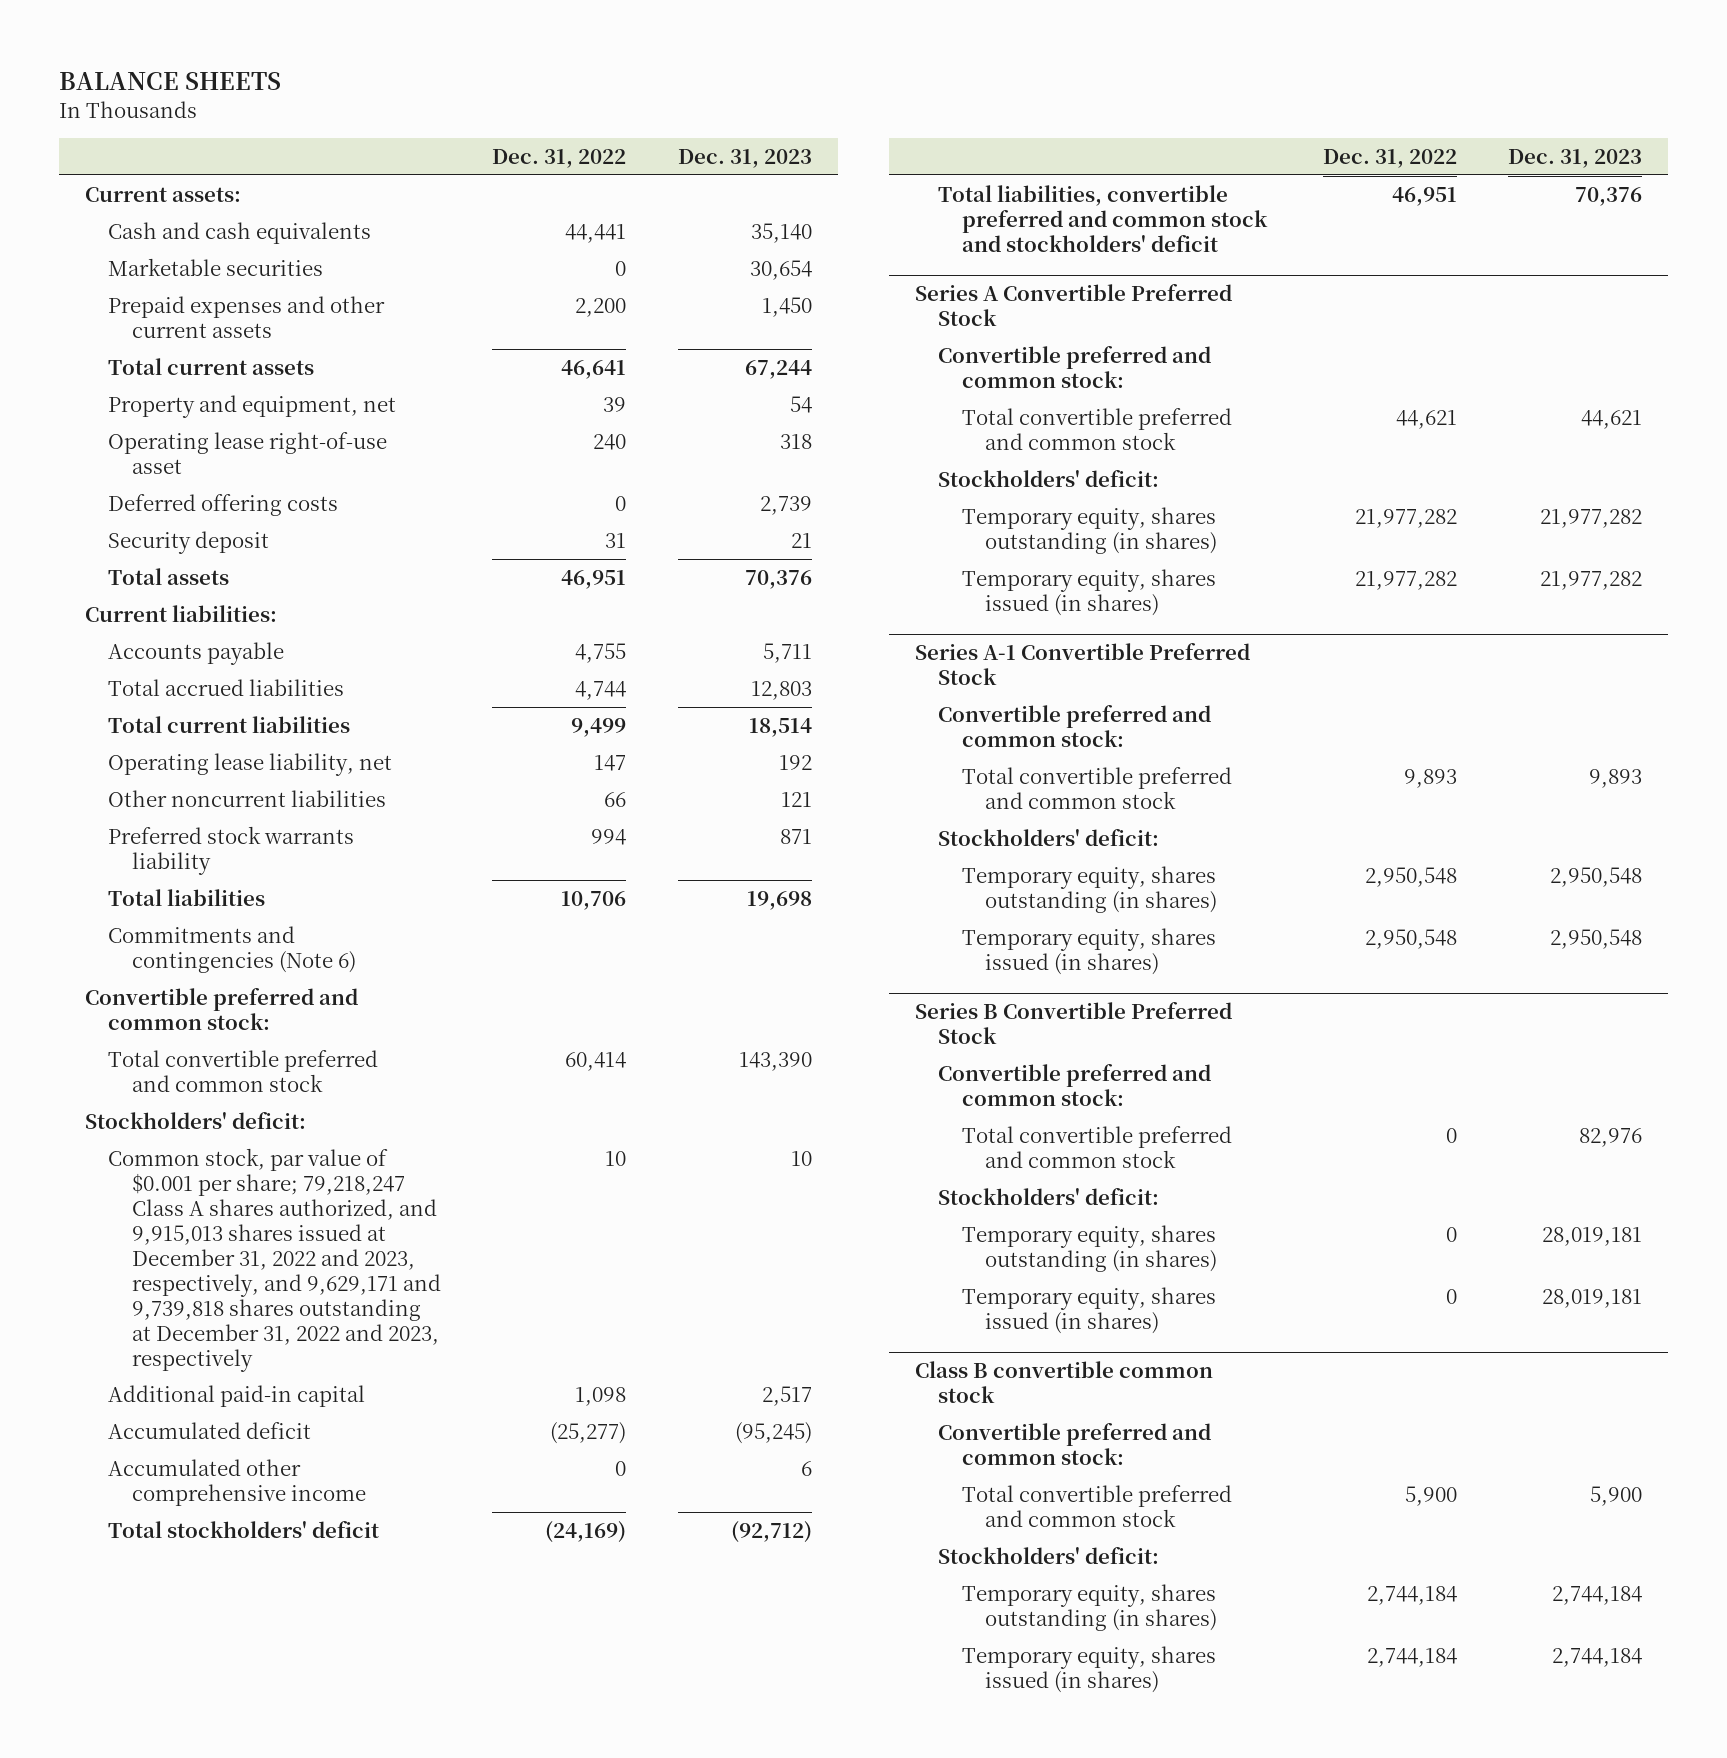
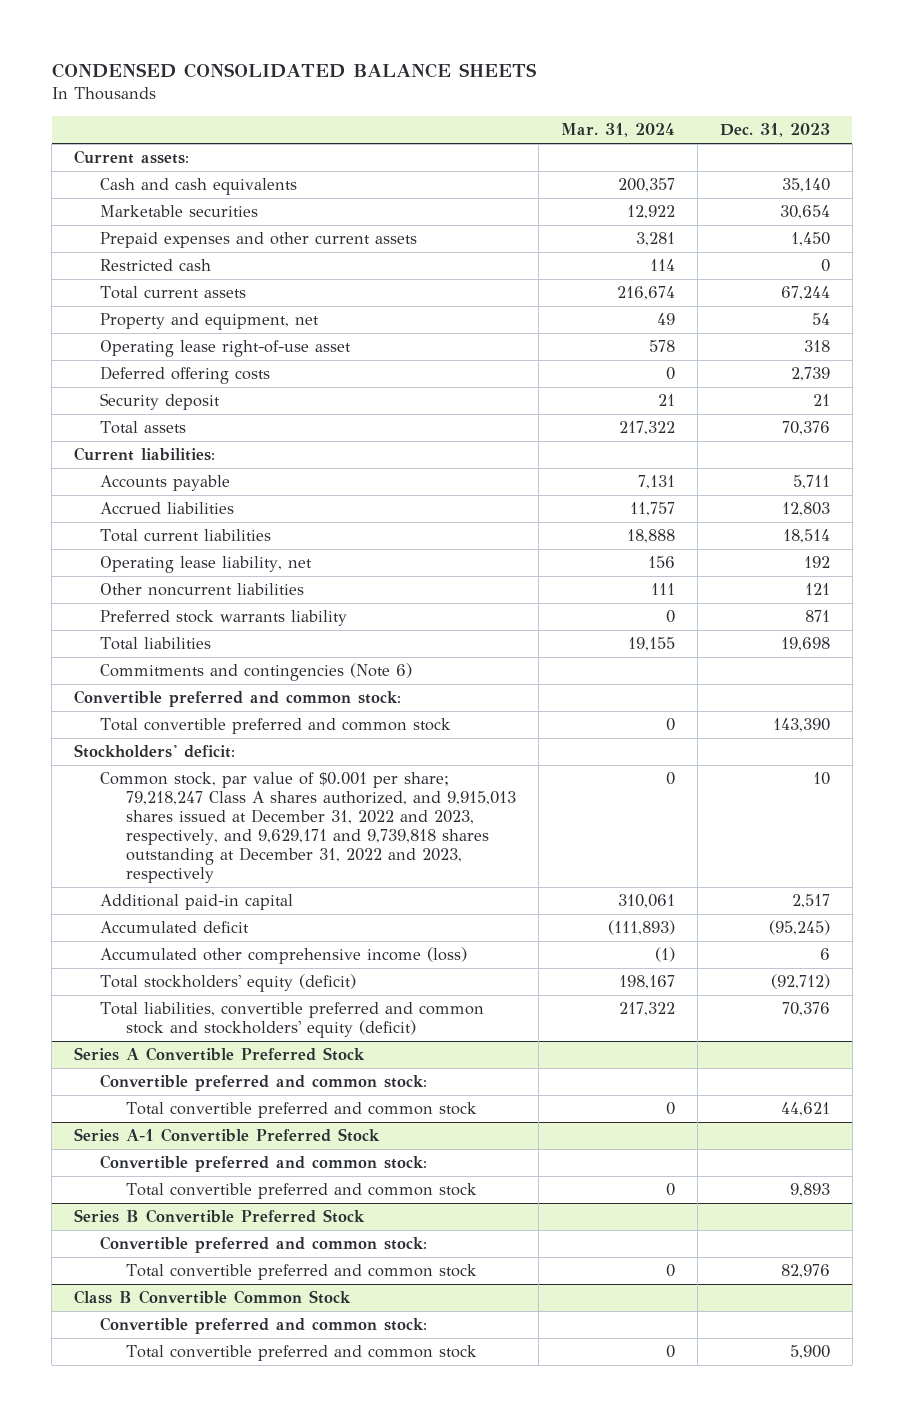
[58,72,281,91] BALANCE SHEETS -> [51,63,537,79] CONDENSED CONSOLIDATED BALANCE SHEETS
[492,148,627,168] Dec. 31, 2022 -> none
none -> [560,123,675,138] Mar. 31, 2024
none -> [100,259,212,272] Restricted cash
[108,678,345,696] Total accrued liabilities -> [100,502,235,515] Accrued liabilities
[108,1458,366,1506] Accumulated other comprehensive income -> [100,947,468,965] Accumulated other comprehensive income (loss)
[108,1520,380,1538] Total stockholders' deficit -> [100,974,357,993] Total stockholders' equity (deficit)
[938,184,1268,252] Total liabilities, convertible preferred and common stock and stockholders' deficit -> [100,1002,485,1039] Total liabilities, convertible preferred and common stock and stockholders' equity (deficit)
[938,469,1160,487] Stockholders' deficit: -> none
[961,506,1218,554] Temporary equity, shares outstanding (in shares) -> none
[961,568,1216,616] Temporary equity, shares issued (in shares) -> none
[938,828,1160,846] Stockholders' deficit: -> none
[961,865,1218,913] Temporary equity, shares outstanding (in shares) -> none
[961,927,1216,975] Temporary equity, shares issued (in shares) -> none
[938,1187,1160,1205] Stockholders' deficit: -> none
[961,1224,1218,1272] Temporary equity, shares outstanding (in shares) -> none
[961,1286,1216,1334] Temporary equity, shares issued (in shares) -> none
[914,1361,1213,1404] Class B convertible common stock -> [74,1290,352,1305] Class B Convertible Common Stock
[938,1546,1160,1564] Stockholders' deficit: -> none
[961,1583,1218,1631] Temporary equity, shares outstanding (in shares) -> none
[961,1645,1216,1693] Temporary equity, shares issued (in shares) -> none

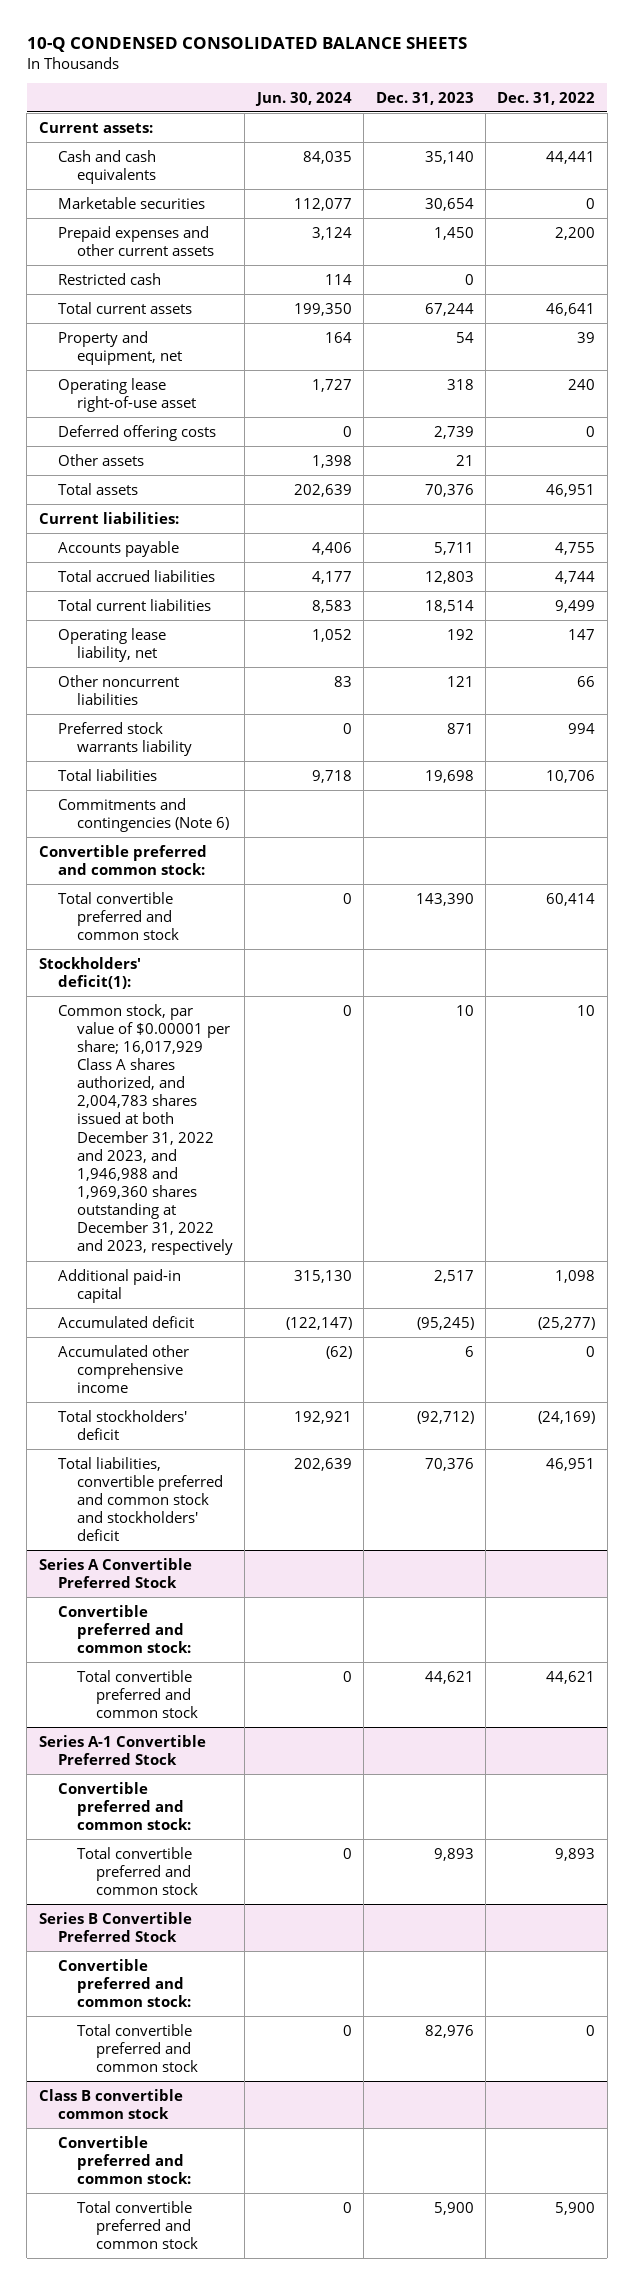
[51,63,537,79] CONDENSED CONSOLIDATED BALANCE SHEETS -> [26,37,467,53] 10-Q CONDENSED CONSOLIDATED BALANCE SHEETS
[560,123,675,138] Mar. 31, 2024 -> none
none -> [254,91,352,106] Jun. 30, 2024
none -> [497,91,596,105] Dec. 31, 2022
[100,393,221,411] Security deposit -> none
none -> [57,453,144,466] Other assets
[100,502,235,515] Accrued liabilities -> [57,569,215,582] Total accrued liabilities
[74,744,236,759] Stockholders' deficit: -> [38,956,141,989] Stockholders' deficit(1):
[100,772,516,883] Common stock, par value of $0.001 per share; 79,218,247 Class A shares authorized, and 9,915,013 shares issued at December 31, 2022 and 2023, respectively, and 9,629,171 and 9,739,818 shares outstanding at December 31, 2022 and 2023, respectively -> [57,1003,234,1256] Common stock, par value of $0.00001 per share; 16,017,929 Class A shares authorized, and 2,004,783 shares issued at both December 31, 2022 and 2023, and 1,946,988 and 1,969,360 shares outstanding at December 31, 2022 and 2023, respectively
[100,947,468,965] Accumulated other comprehensive income (loss) -> [57,1344,189,1393] Accumulated other comprehensive income
[100,974,357,993] Total stockholders' equity (deficit) -> [57,1409,187,1440] Total stockholders' deficit
[100,1002,485,1039] Total liabilities, convertible preferred and common stock and stockholders' equity (deficit) -> [57,1456,224,1542] Total liabilities, convertible preferred and common stock and stockholders' deficit
[74,1290,352,1305] Class B Convertible Common Stock -> [38,2088,183,2119] Class B convertible common stock

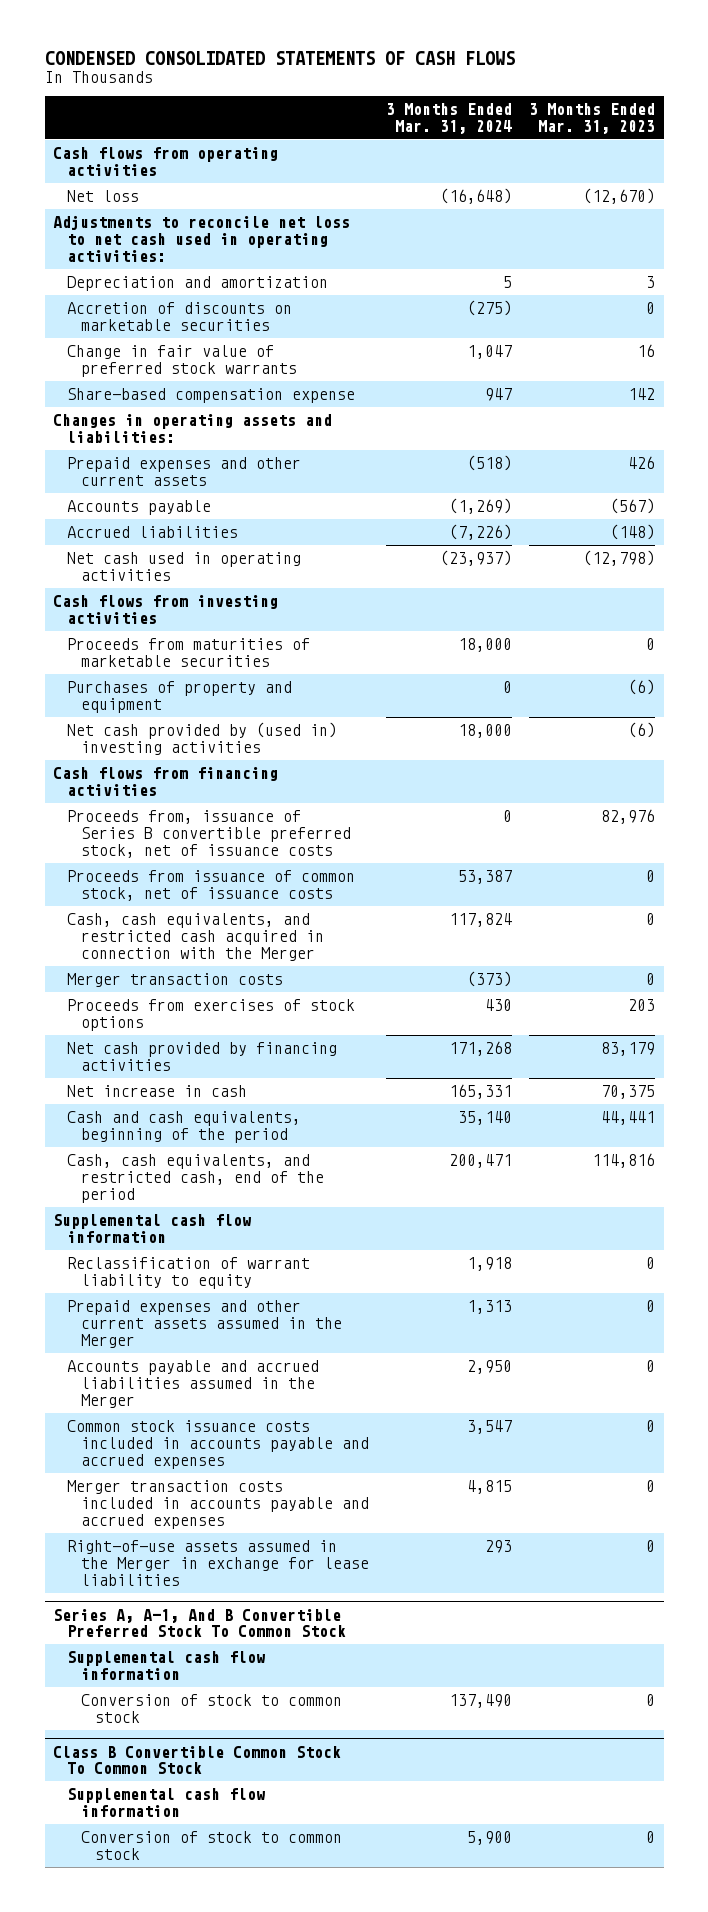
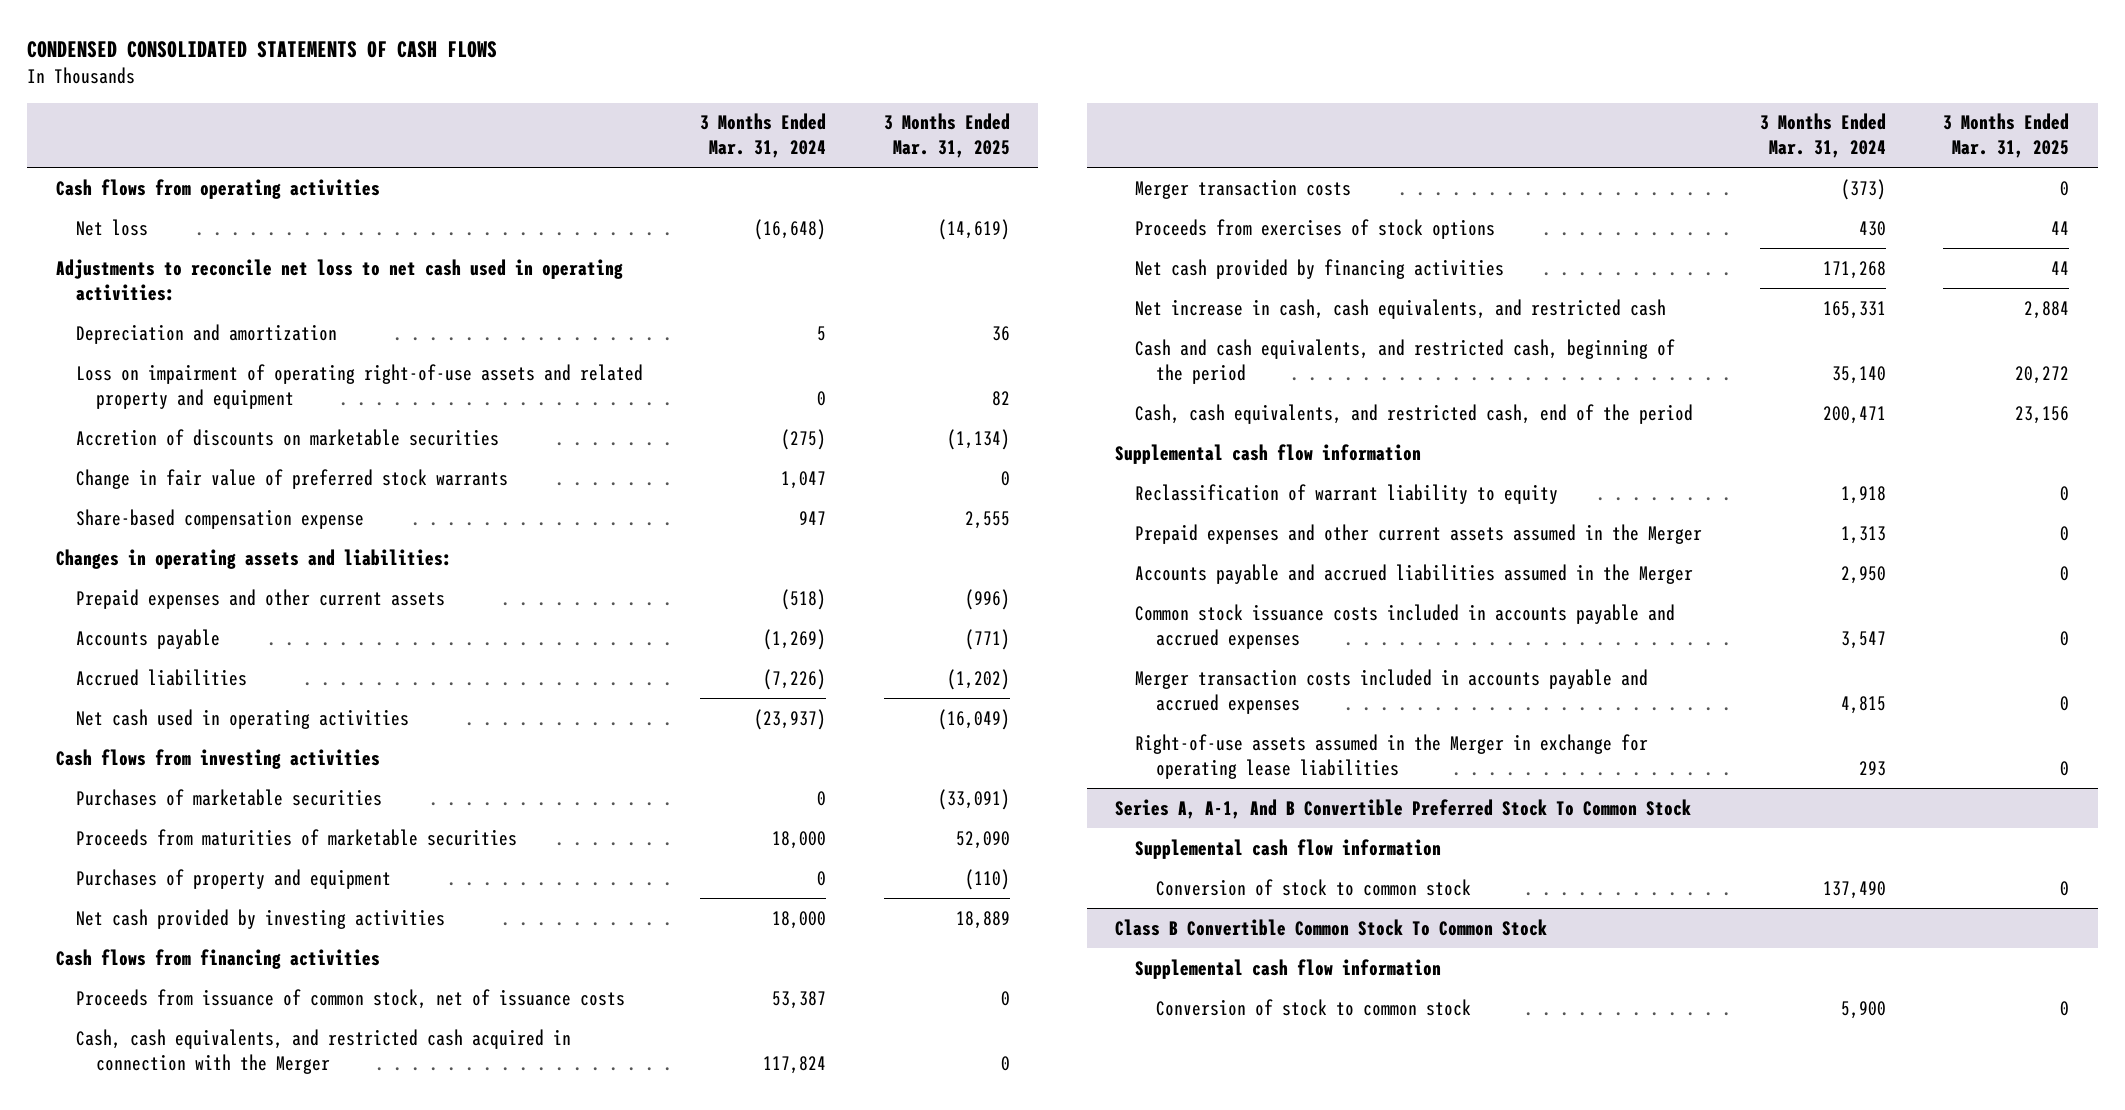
[529,102,656,134] 3 Months Ended Mar. 31, 2023 -> none
none -> [883,113,1010,159] 3 Months Ended Mar. 31, 2025
none -> [75,363,643,409] Loss on impairment of operating right-of-use assets and related property and equipment
none -> [75,788,382,806] Purchases of marketable securities
[67,722,338,755] Net cash provided by (used in) investing activities -> [75,908,445,929] Net cash provided by investing activities
[67,810,352,858] Proceeds from, issuance of Series B convertible preferred stock, net of issuance costs -> none
[67,1085,248,1098] Net increase in cash -> [1135,298,1667,319] Net increase in cash, cash equivalents, and restricted cash
[67,1111,302,1143] Cash and cash equivalents, beginning of the period -> [1135,338,1676,384] Cash and cash equivalents, and restricted cash, beginning of the period
[67,1540,370,1586] Right-of-use assets assumed in the Merger in exchange for lease liabilities -> [1135,733,1649,779] Right-of-use assets assumed in the Merger in exchange for operating lease liabilities

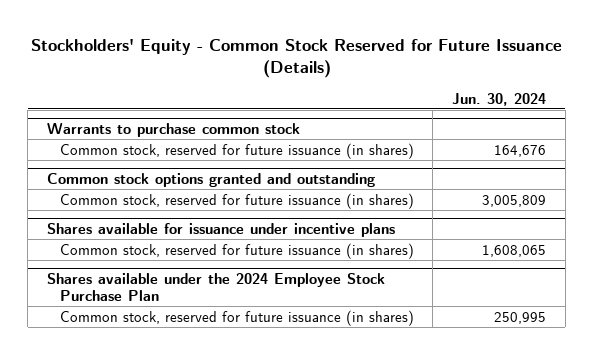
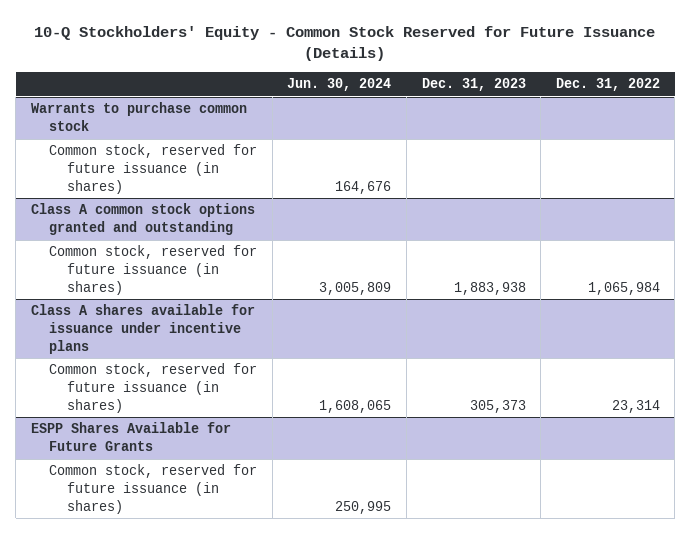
[30,38,562,79] Stockholders' Equity - Common Stock Reserved for Future Issuance (Details) -> [34,25,656,62] 10-Q Stockholders' Equity - Common Stock Reserved for Future Issuance (Details)
none -> [421,78,526,92] Dec. 31, 2023
none -> [555,78,660,92] Dec. 31, 2022
[47,172,376,187] Common stock options granted and outstanding -> [30,203,255,236] Class A common stock options granted and outstanding
[47,222,396,237] Shares available for issuance under incentive plans -> [30,304,255,354] Class A shares available for issuance under incentive plans
[47,272,386,301] Shares available under the 2024 Employee Stock Purchase Plan -> [30,422,231,452] ESPP Shares Available for Future Grants

